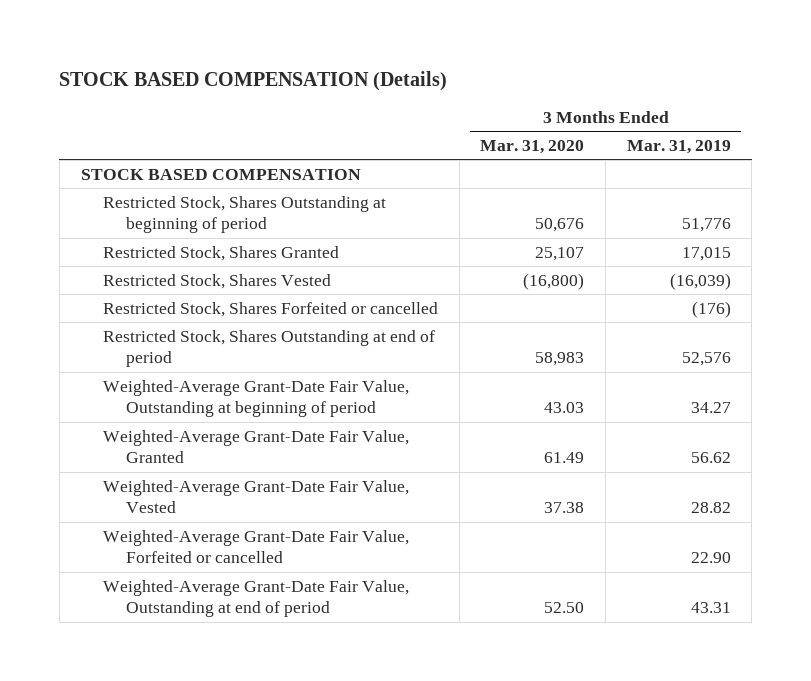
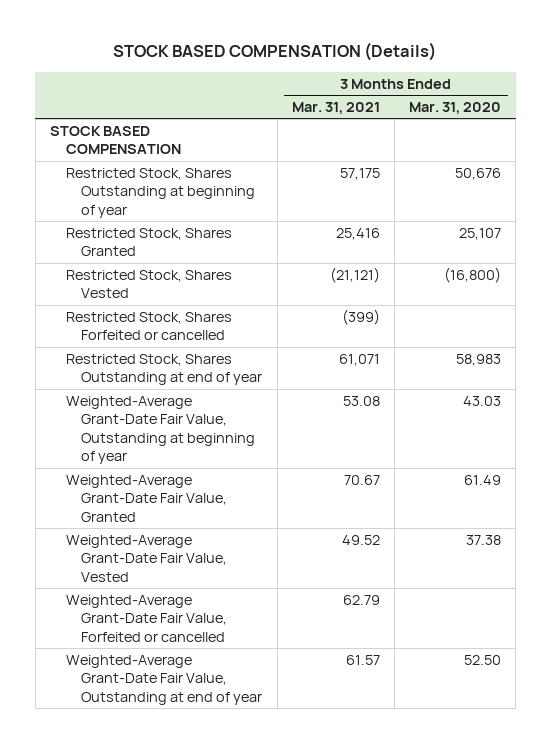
[626,139,731,154] Mar. 31, 2019 -> none
none -> [291,101,380,114] Mar. 31, 2021
[103,195,387,234] Restricted Stock, Shares Outstanding at beginning of period -> [65,167,256,218] Restricted Stock, Shares Outstanding at beginning of year
[103,329,436,368] Restricted Stock, Shares Outstanding at end of period -> [65,353,263,386] Restricted Stock, Shares Outstanding at end of year
[103,379,410,418] Weighted-Average Grant-Date Fair Value, Outstanding at beginning of period -> [65,395,256,465] Weighted-Average Grant-Date Fair Value, Outstanding at beginning of year
[103,579,410,618] Weighted-Average Grant-Date Fair Value, Outstanding at end of period -> [65,654,263,705] Weighted-Average Grant-Date Fair Value, Outstanding at end of year

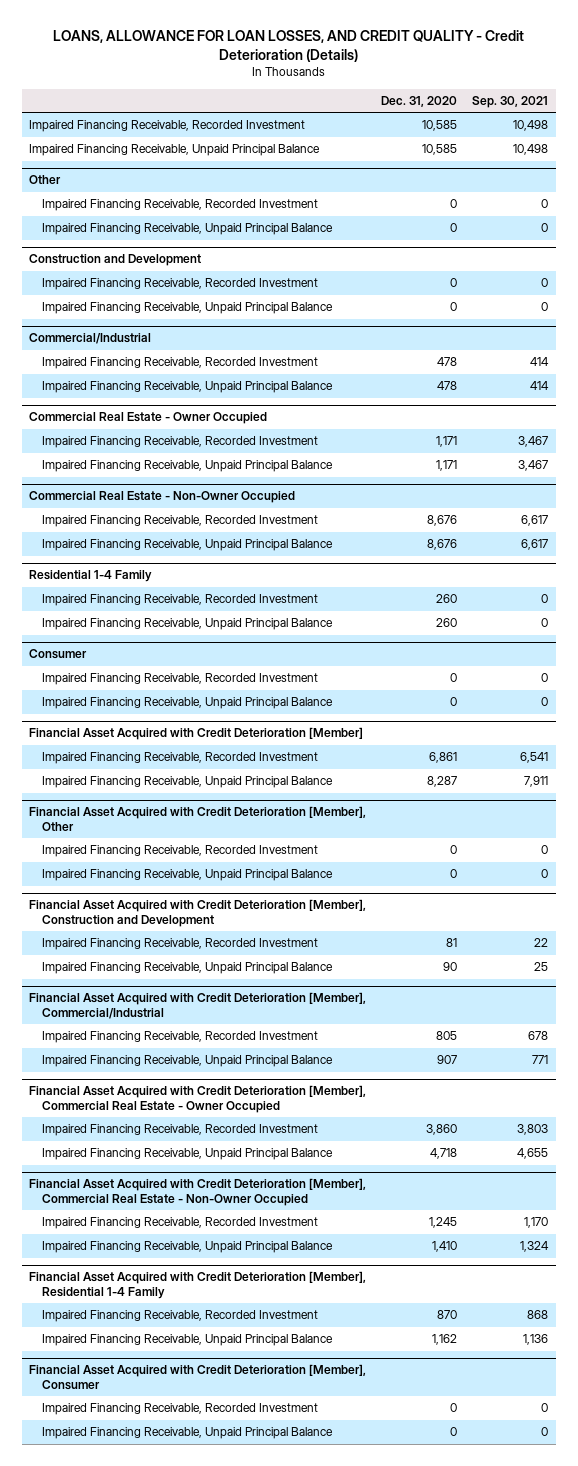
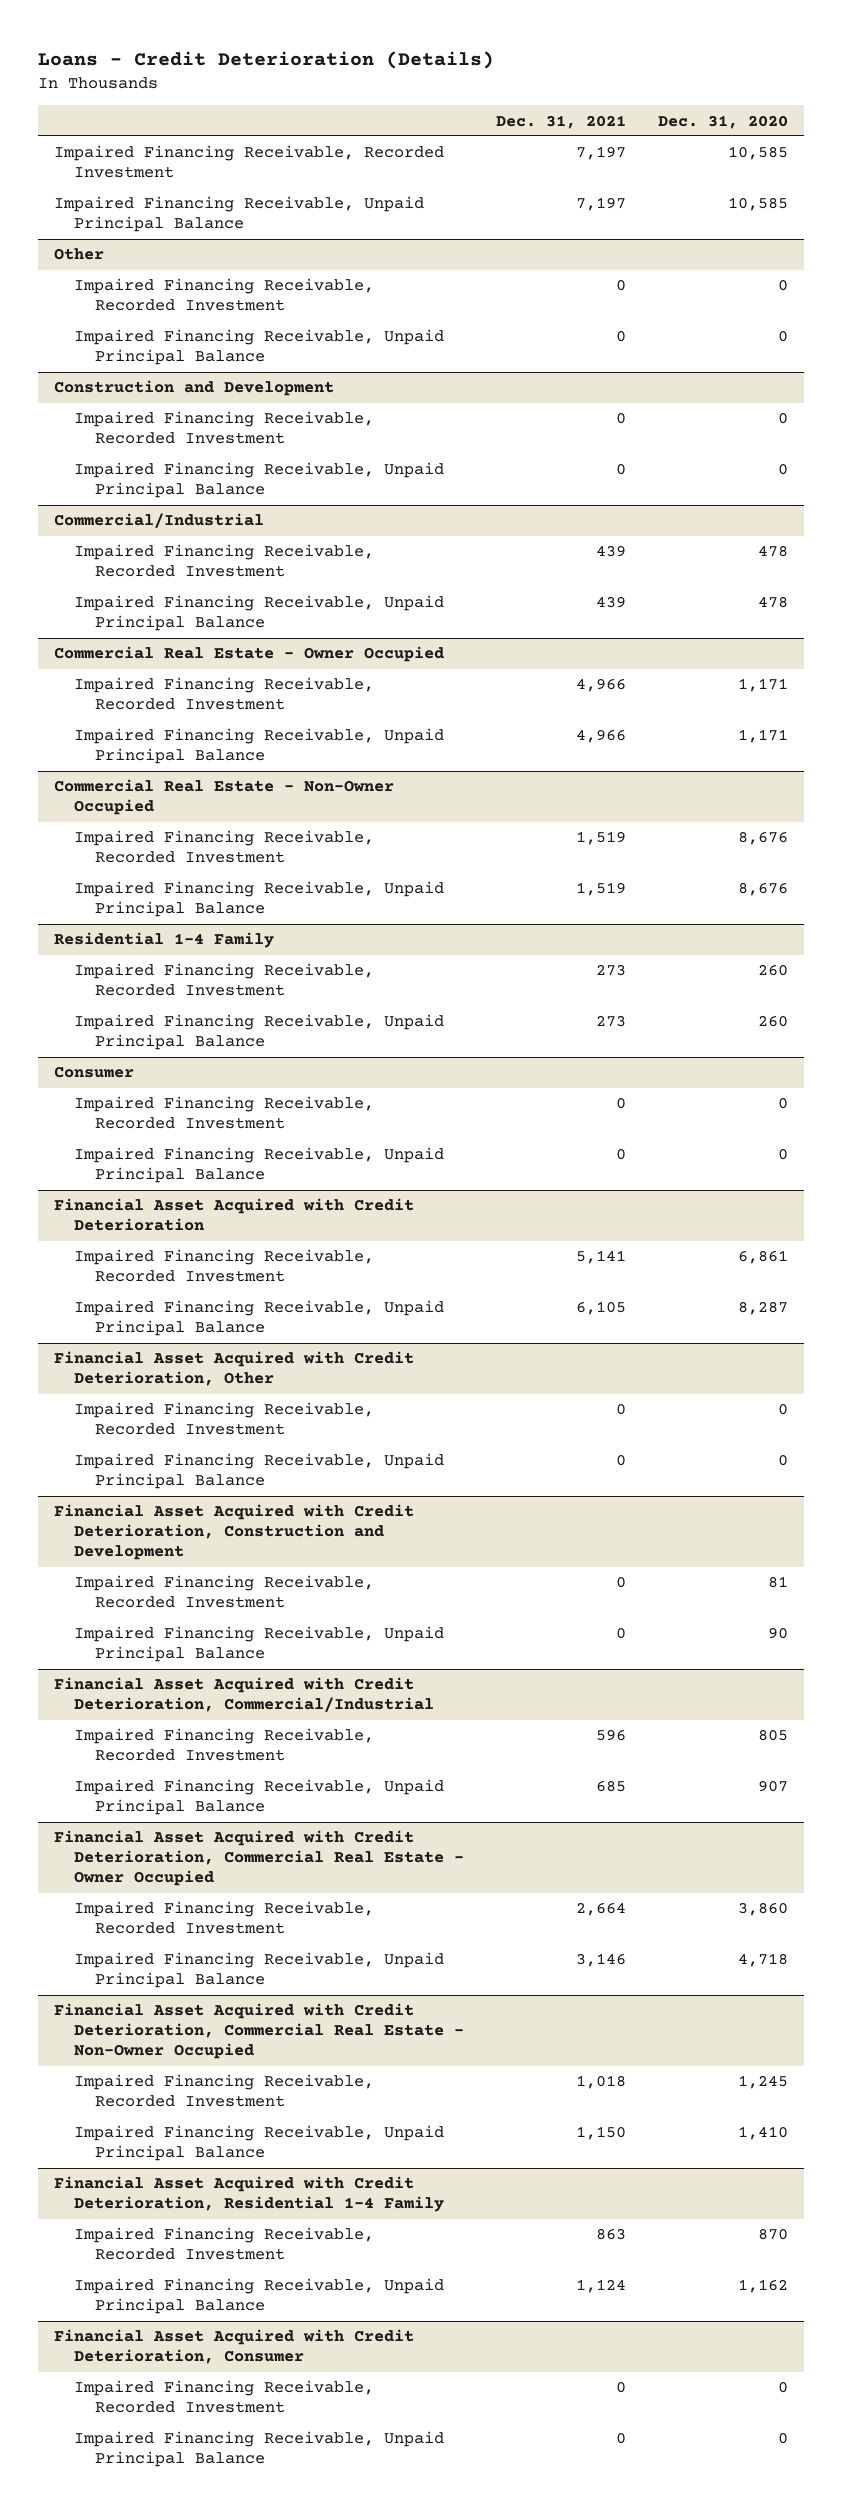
[52,29,524,62] LOANS, ALLOWANCE FOR LOAN LOSSES, AND CREDIT QUALITY - Credit Deterioration (Details) -> [37,50,494,69] Loans - Credit Deterioration (Details)
[472,95,549,108] Sep. 30, 2021 -> none
none -> [496,114,627,129] Dec. 31, 2021
[29,727,364,741] Financial Asset Acquired with Credit Deterioration [Member] -> [53,1198,414,1232] Financial Asset Acquired with Credit Deterioration
[29,806,367,831] Financial Asset Acquired with Credit Deterioration [Member], Other -> [53,1351,414,1387] Financial Asset Acquired with Credit Deterioration, Other
[29,899,367,927] Financial Asset Acquired with Credit Deterioration [Member], Construction and Development -> [53,1504,414,1561] Financial Asset Acquired with Credit Deterioration, Construction and Development
[29,992,367,1019] Financial Asset Acquired with Credit Deterioration [Member], Commercial/Industrial -> [53,1677,435,1713] Financial Asset Acquired with Credit Deterioration, Commercial/Industrial
[29,1085,367,1113] Financial Asset Acquired with Credit Deterioration [Member], Commercial Real Estate - Owner Occupied -> [53,1830,465,1887] Financial Asset Acquired with Credit Deterioration, Commercial Real Estate - Owner Occupied
[29,1178,367,1206] Financial Asset Acquired with Credit Deterioration [Member], Commercial Real Estate - Non-Owner Occupied -> [53,2003,465,2060] Financial Asset Acquired with Credit Deterioration, Commercial Real Estate - Non-Owner Occupied
[29,1271,367,1299] Financial Asset Acquired with Credit Deterioration [Member], Residential 1-4 Family -> [53,2176,445,2213] Financial Asset Acquired with Credit Deterioration, Residential 1-4 Family
[29,1364,367,1390] Financial Asset Acquired with Credit Deterioration [Member], Consumer -> [53,2329,414,2365] Financial Asset Acquired with Credit Deterioration, Consumer

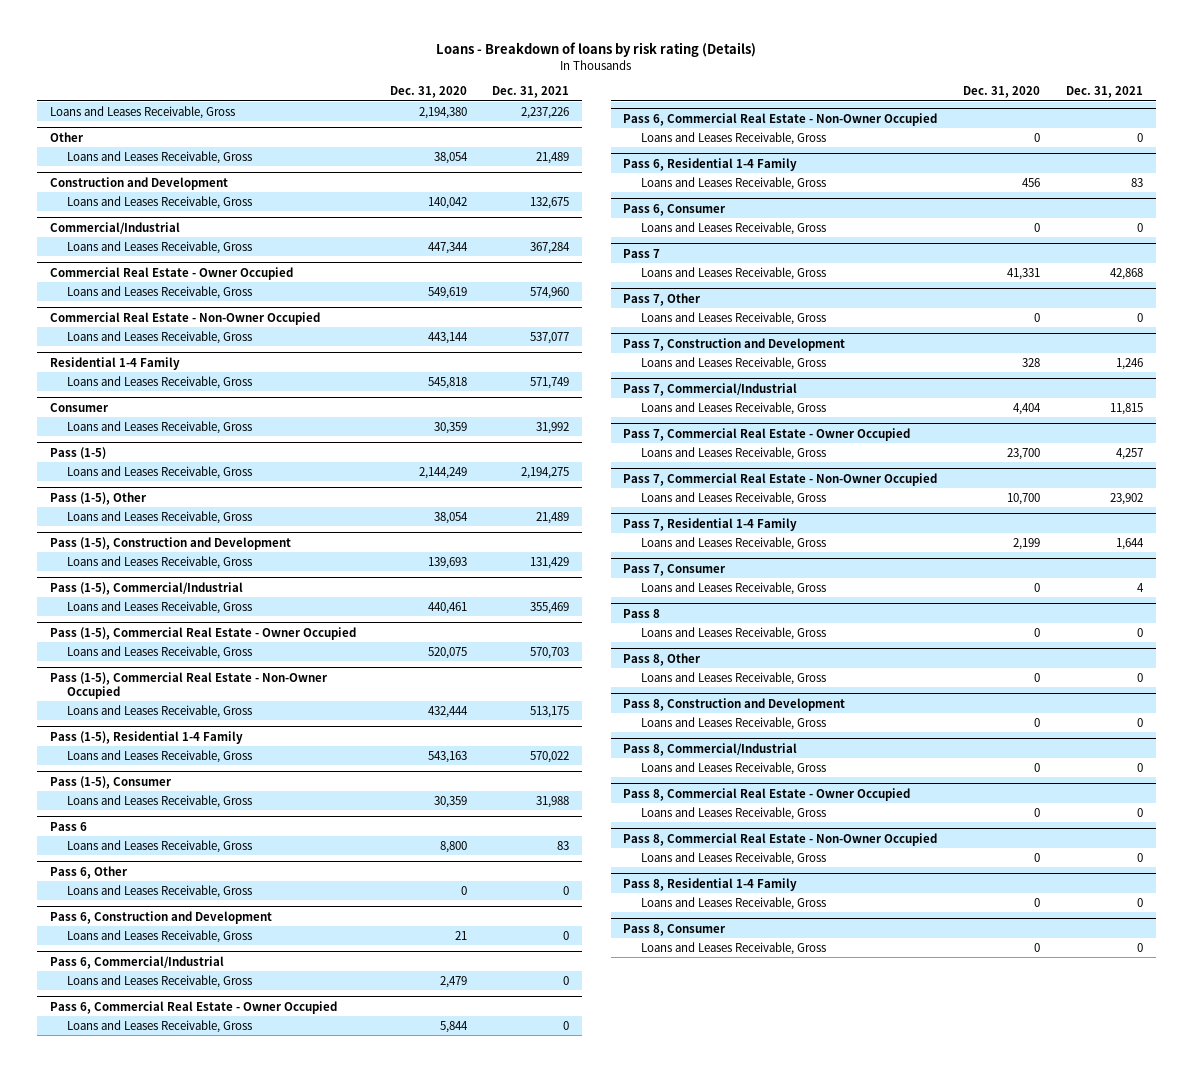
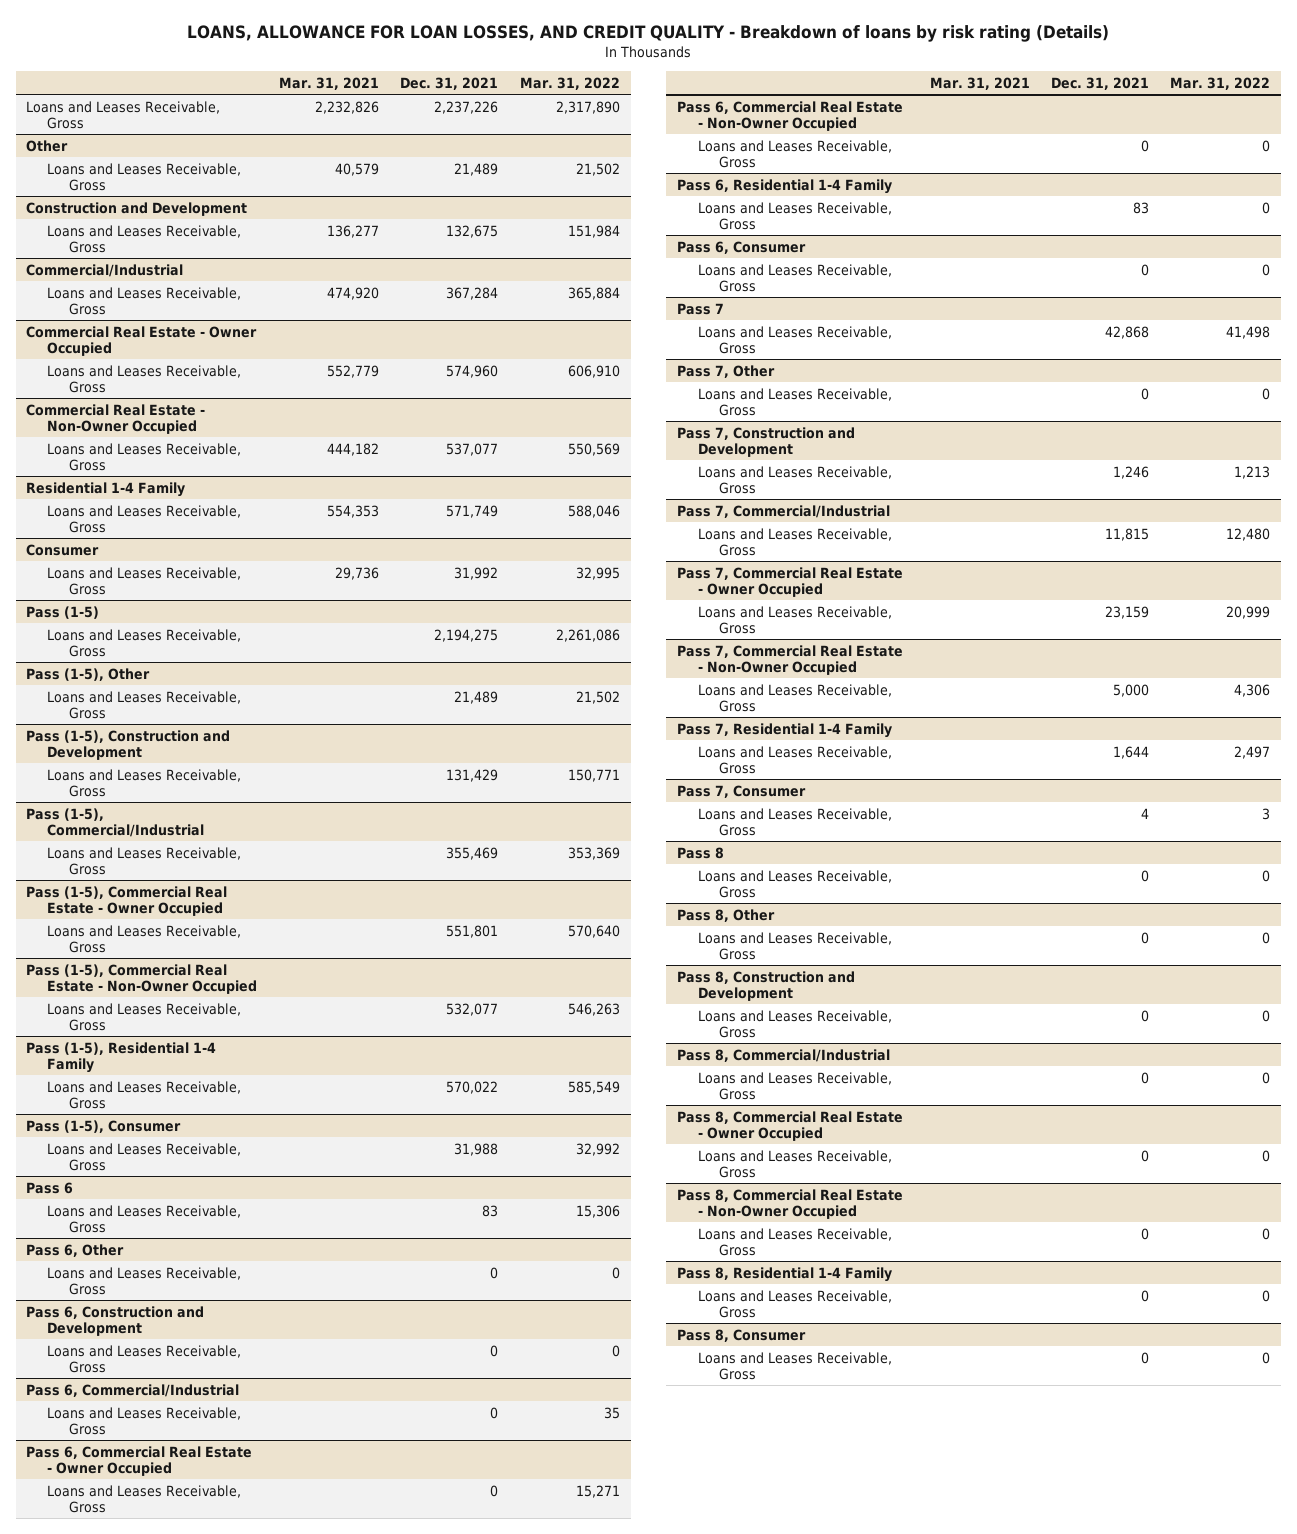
[436,42,757,58] Loans - Breakdown of loans by risk rating (Details) -> [187,24,1110,42] LOANS, ALLOWANCE FOR LOAN LOSSES, AND CREDIT QUALITY - Breakdown of loans by risk rating (Details)
[389,86,467,99] Dec. 31, 2020 -> none
none -> [278,76,379,90] Mar. 31, 2021
none -> [519,76,620,90] Mar. 31, 2022
[530,646,570,659] 570,703 -> [446,924,499,938] 551,801
[530,705,570,718] 513,175 -> [446,1002,499,1016] 532,077
[1115,447,1143,460] 4,257 -> [1105,605,1150,619] 23,159
[1109,492,1143,505] 23,902 -> [1113,683,1150,697] 5,000

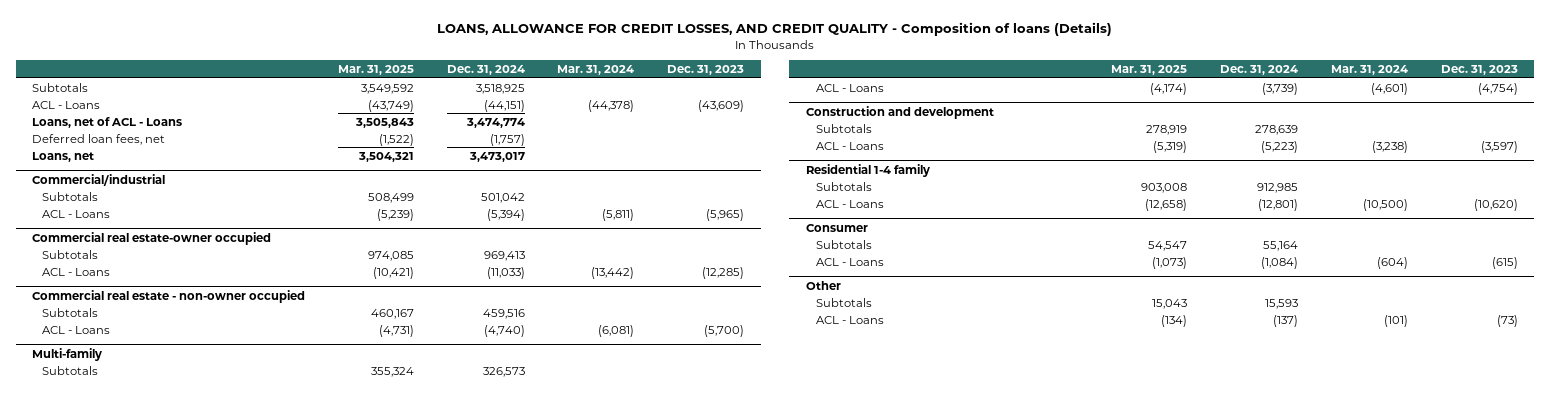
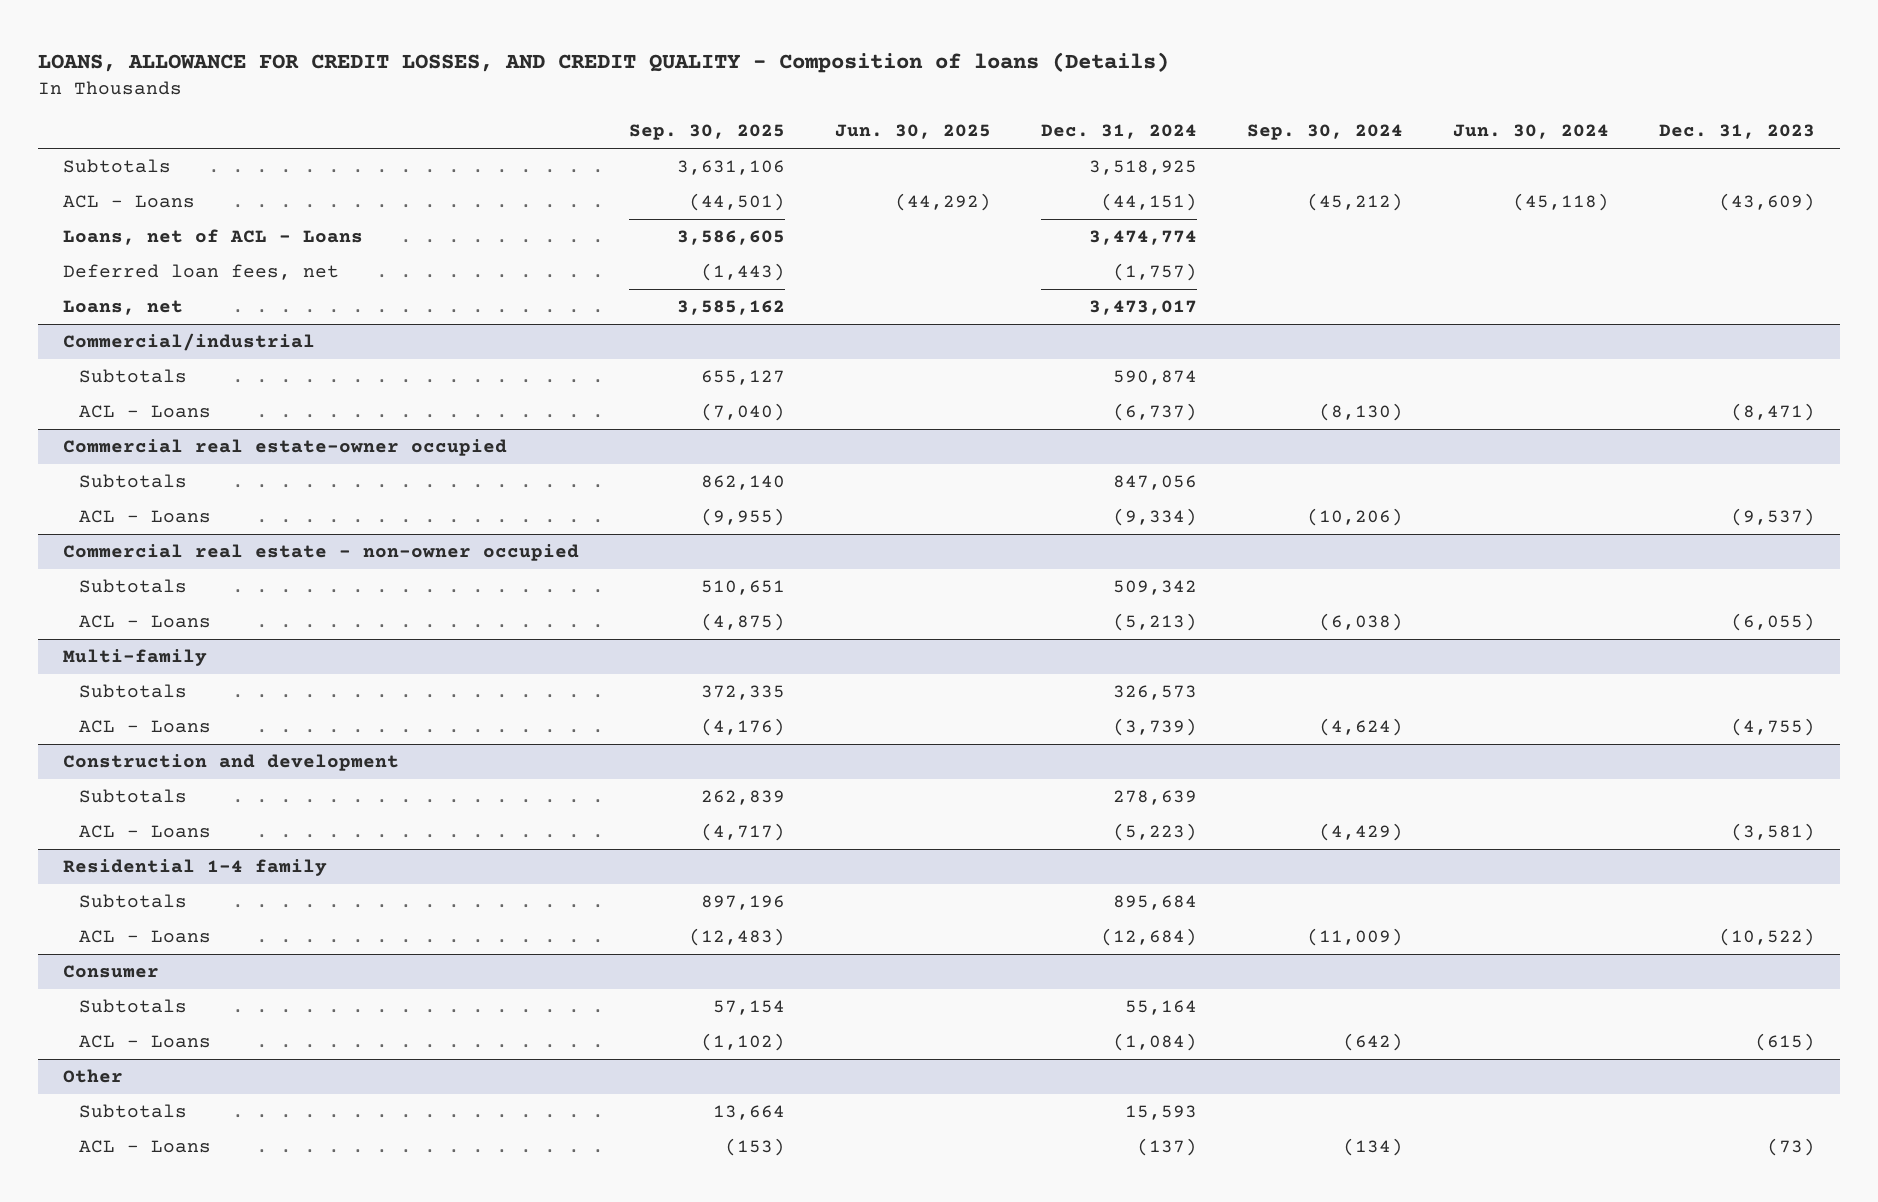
[337,64,414,75] Mar. 31, 2025 -> none
[557,64,635,75] Mar. 31, 2024 -> none
none -> [628,124,785,141] Sep. 30, 2025
none -> [834,124,991,140] Jun. 30, 2025
none -> [1246,124,1403,141] Sep. 30, 2024
none -> [1453,124,1610,140] Jun. 30, 2024
[480,192,525,203] 501,042 -> [1112,369,1197,385] 590,874
[486,208,525,221] (5,394) -> [1112,402,1197,421] (6,737)
[706,208,745,221] (5,965) -> [1731,402,1816,421] (8,471)
[483,250,525,261] 969,413 -> [1112,474,1197,490] 847,056
[486,266,525,279] (11,033) -> [1112,507,1197,526] (9,334)
[702,266,745,279] (12,285) -> [1731,507,1816,526] (9,537)
[482,308,525,319] 459,516 -> [1112,579,1197,595] 509,342
[483,324,525,337] (4,740) -> [1112,612,1197,631] (5,213)
[704,324,745,337] (5,700) -> [1731,612,1816,631] (6,055)
[1477,82,1518,95] (4,754) -> [1731,717,1816,736] (4,755)
[1480,140,1518,153] (3,597) -> [1731,822,1816,841] (3,581)
[1257,182,1299,193] 912,985 -> [1112,894,1197,910] 895,684
[1258,198,1299,211] (12,801) -> [1100,927,1197,946] (12,684)
[1473,198,1518,211] (10,620) -> [1719,927,1816,946] (10,522)

